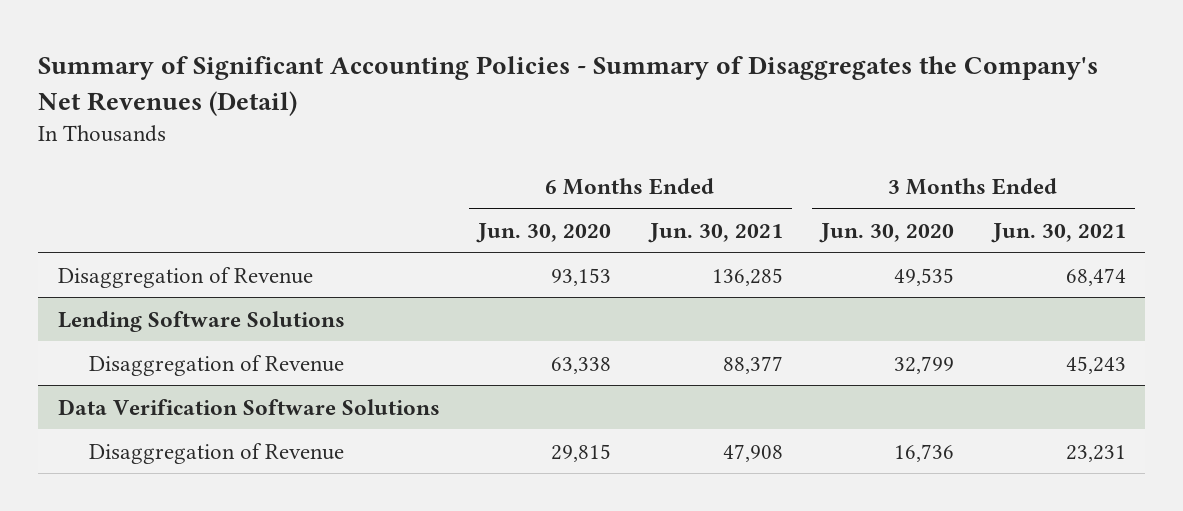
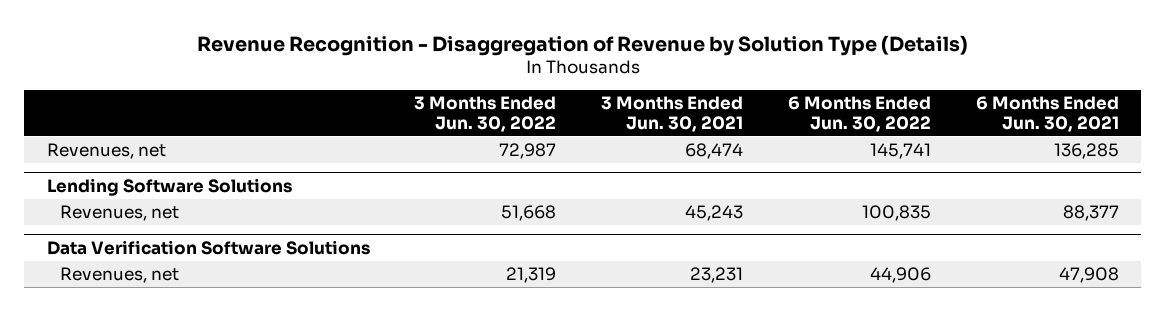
[38,56,1099,117] Summary of Significant Accounting Policies - Summary of Disaggregates the Company's Net Revenues (Detail) -> [196,34,968,56] Revenue Recognition - Disaggregation of Revenue by Solution Type (Details)
[476,222,612,243] Jun. 30, 2020 -> none
[819,222,955,243] Jun. 30, 2020 -> none
none -> [414,96,557,133] 3 Months Ended Jun. 30, 2022
none -> [787,96,931,133] 6 Months Ended Jun. 30, 2022
[57,266,313,288] Disaggregation of Revenue -> [46,143,166,160] Revenues, net
[89,354,345,376] Disaggregation of Revenue -> [60,205,180,222] Revenues, net
[89,442,345,464] Disaggregation of Revenue -> [60,267,180,284] Revenues, net

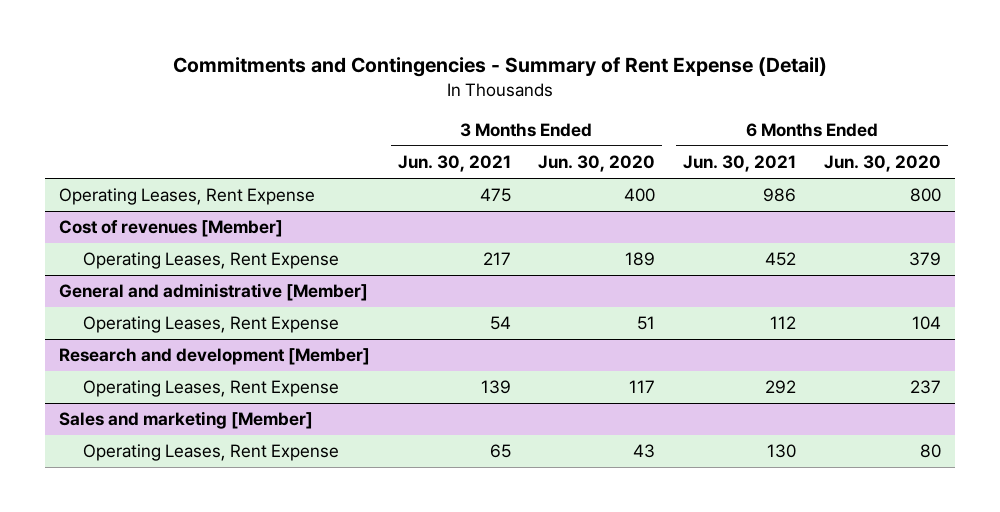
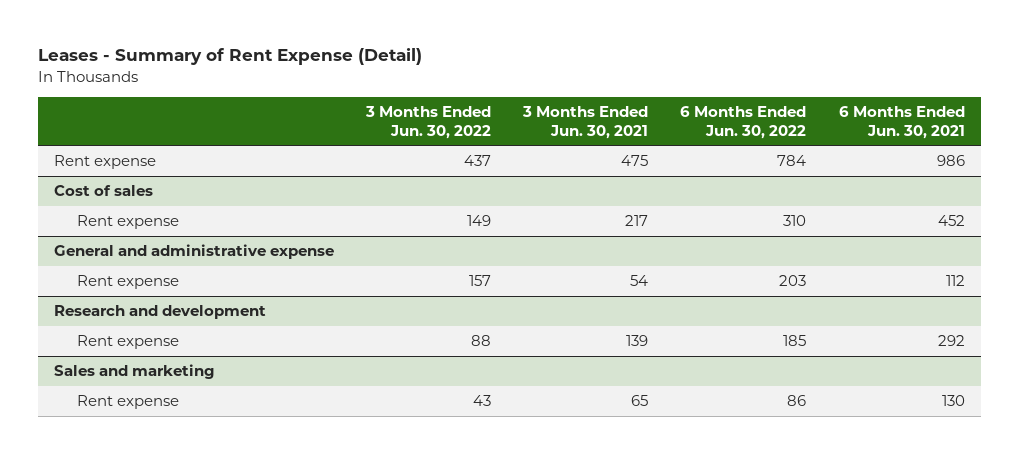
[172,57,827,78] Commitments and Contingencies - Summary of Rent Expense (Detail) -> [38,48,423,66] Leases - Summary of Rent Expense (Detail)
[538,155,656,173] Jun. 30, 2020 -> none
[824,155,942,173] Jun. 30, 2020 -> none
none -> [365,105,492,139] 3 Months Ended Jun. 30, 2022
none -> [680,105,807,139] 6 Months Ended Jun. 30, 2022
[58,188,315,206] Operating Leases, Rent Expense -> [54,155,157,170] Rent expense
[58,220,283,238] Cost of revenues [Member] -> [54,185,154,197] Cost of sales
[83,252,340,270] Operating Leases, Rent Expense -> [77,215,180,230] Rent expense
[58,283,368,302] General and administrative [Member] -> [54,244,335,260] General and administrative expense
[83,316,340,334] Operating Leases, Rent Expense -> [77,275,180,290] Rent expense
[58,348,370,366] Research and development [Member] -> [54,305,267,320] Research and development
[83,380,340,398] Operating Leases, Rent Expense -> [77,335,180,350] Rent expense
[58,411,313,430] Sales and marketing [Member] -> [54,364,216,380] Sales and marketing
[83,444,340,462] Operating Leases, Rent Expense -> [77,395,180,410] Rent expense

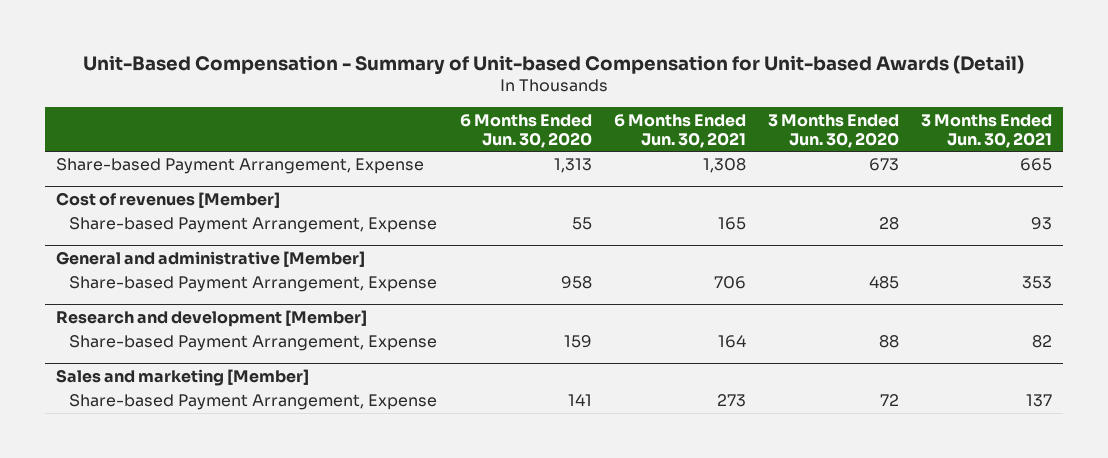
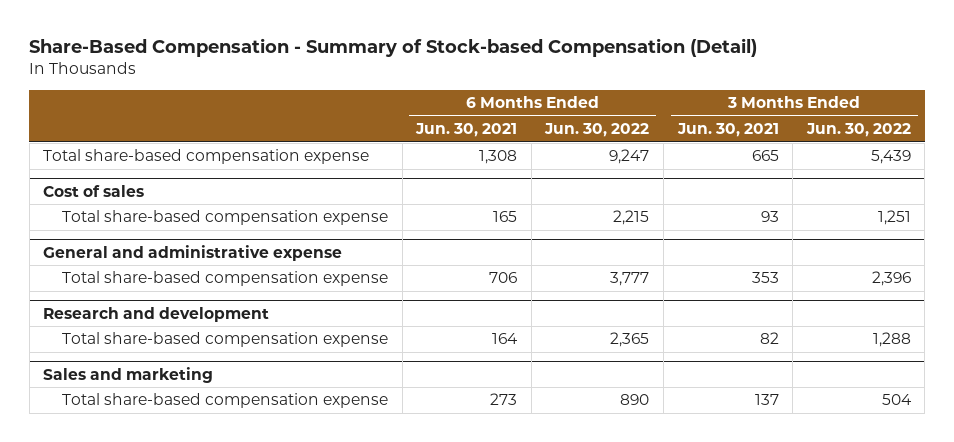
[83,54,1025,75] Unit-Based Compensation - Summary of Unit-based Compensation for Unit-based Awards (Detail) -> [29,38,758,58] Share-Based Compensation - Summary of Stock-based Compensation (Detail)
[459,113,592,148] 6 Months Ended Jun. 30, 2020 -> none
[768,113,900,148] 3 Months Ended Jun. 30, 2020 -> none
none -> [544,123,650,138] Jun. 30, 2022
none -> [805,123,911,138] Jun. 30, 2022
[55,158,424,175] Share-based Payment Arrangement, Expense -> [43,149,370,165] Total share-based compensation expense
[55,191,280,208] Cost of revenues [Member] -> [43,184,145,197] Cost of sales
[69,217,438,234] Share-based Payment Arrangement, Expense -> [62,210,389,226] Total share-based compensation expense
[55,250,365,267] General and administrative [Member] -> [43,244,343,261] General and administrative expense
[69,276,438,293] Share-based Payment Arrangement, Expense -> [62,271,389,287] Total share-based compensation expense
[55,309,367,327] Research and development [Member] -> [43,306,270,322] Research and development
[69,335,438,352] Share-based Payment Arrangement, Expense -> [62,332,389,348] Total share-based compensation expense
[55,368,309,386] Sales and marketing [Member] -> [43,366,214,383] Sales and marketing
[69,394,438,411] Share-based Payment Arrangement, Expense -> [62,393,389,409] Total share-based compensation expense

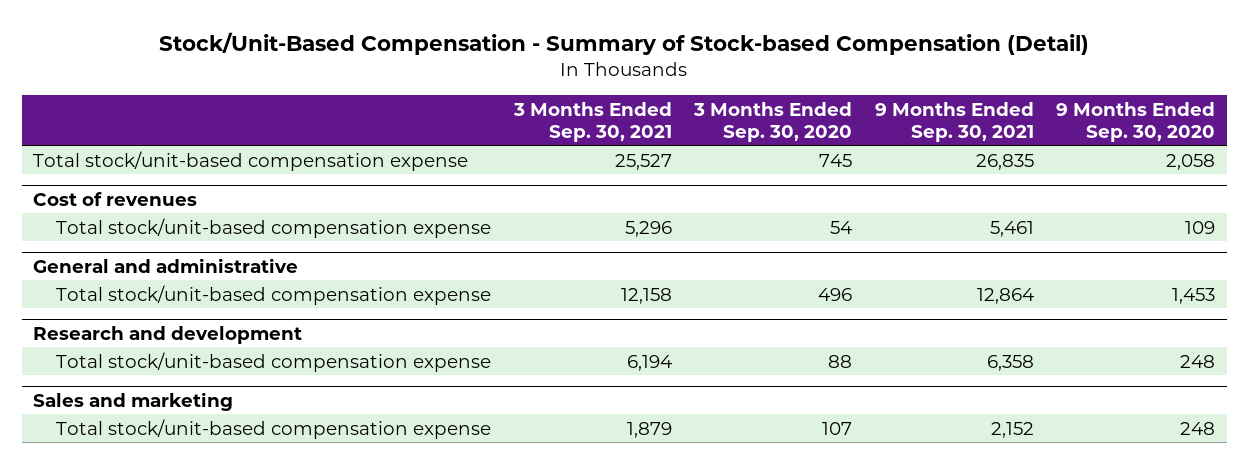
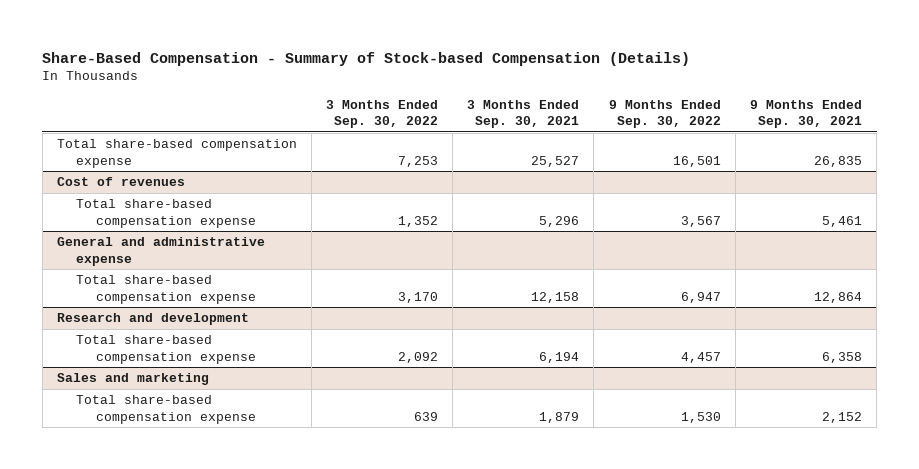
[159,31,1090,55] Stock/Unit-Based Compensation - Summary of Stock-based Compensation (Detail) -> [42,51,691,66] Share-Based Compensation - Summary of Stock-based Compensation (Details)
[693,101,853,142] 3 Months Ended Sep. 30, 2020 -> none
[1056,101,1216,142] 9 Months Ended Sep. 30, 2020 -> none
none -> [326,100,439,129] 3 Months Ended Sep. 30, 2022
none -> [608,100,721,129] 9 Months Ended Sep. 30, 2022
[33,150,469,171] Total stock/unit-based compensation expense -> [56,139,297,168] Total share-based compensation expense
[55,217,491,238] Total stock/unit-based compensation expense -> [76,199,256,228] Total share-based compensation expense
[33,257,299,273] General and administrative -> [56,237,265,266] General and administrative expense
[55,284,491,305] Total stock/unit-based compensation expense -> [76,275,256,304] Total share-based compensation expense
[55,351,491,372] Total stock/unit-based compensation expense -> [76,335,256,364] Total share-based compensation expense
[55,418,491,439] Total stock/unit-based compensation expense -> [76,395,256,424] Total share-based compensation expense

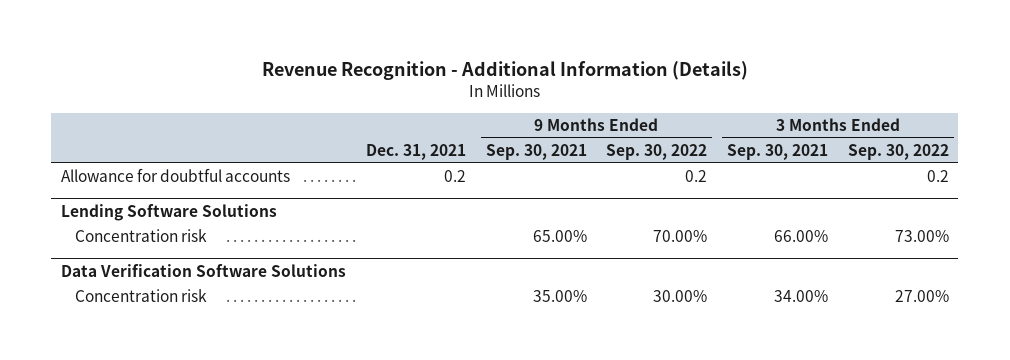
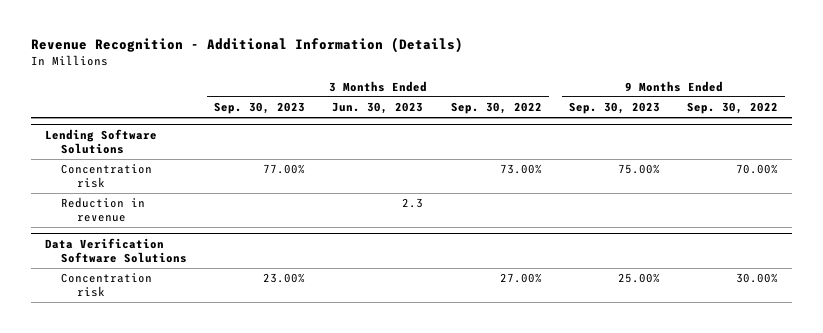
[365,143,466,160] Dec. 31, 2021 -> none
[485,143,587,160] Sep. 30, 2021 -> none
[726,143,828,160] Sep. 30, 2021 -> none
none -> [214,102,306,115] Sep. 30, 2023
none -> [332,102,424,115] Jun. 30, 2023
none -> [569,102,661,115] Sep. 30, 2023
[61,168,291,183] Allowance for doubtful accounts -> none
none -> [60,197,145,223] Reduction in revenue

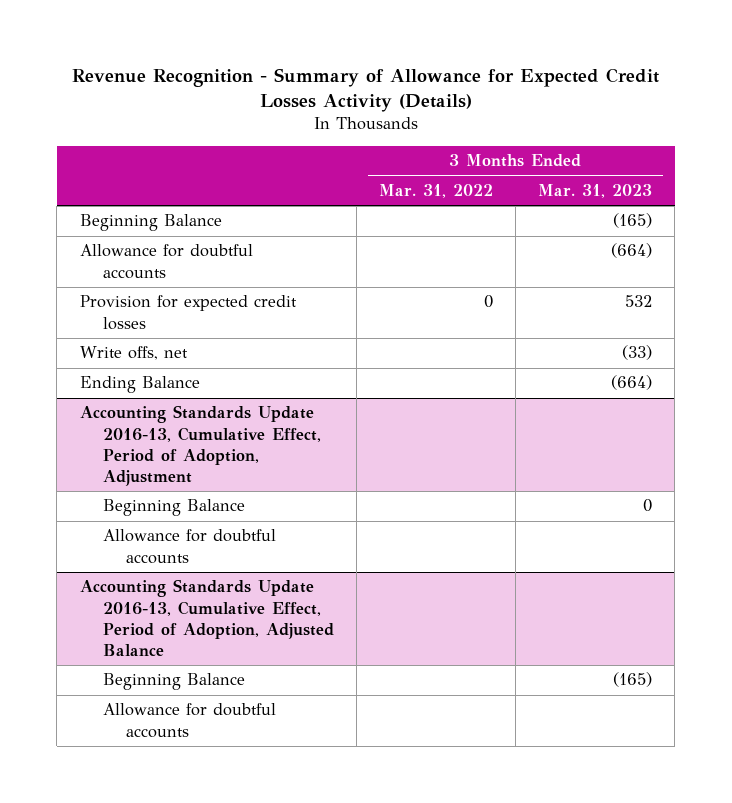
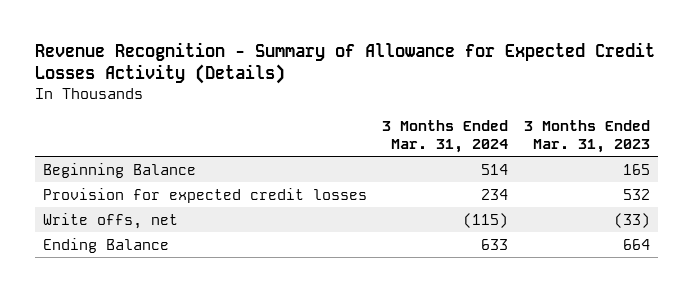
[378,183,493,198] Mar. 31, 2022 -> none
none -> [382,119,509,153] 3 Months Ended Mar. 31, 2024
[79,244,253,279] Allowance for doubtful accounts -> none
[613,213,653,229] (165) -> [622,163,650,175] 165
[79,405,321,486] Accounting Standards Update 2016-13, Cumulative Effect, Period of Adoption, Adjustment -> none
[102,499,245,517] Beginning Balance -> none
[102,529,276,564] Allowance for doubtful accounts -> none
[79,579,334,656] Accounting Standards Update 2016-13, Cumulative Effect, Period of Adoption, Adjusted Balance -> none
[102,673,245,691] Beginning Balance -> none
[102,703,276,738] Allowance for doubtful accounts -> none
[611,375,653,391] (664) -> [622,238,650,250] 664

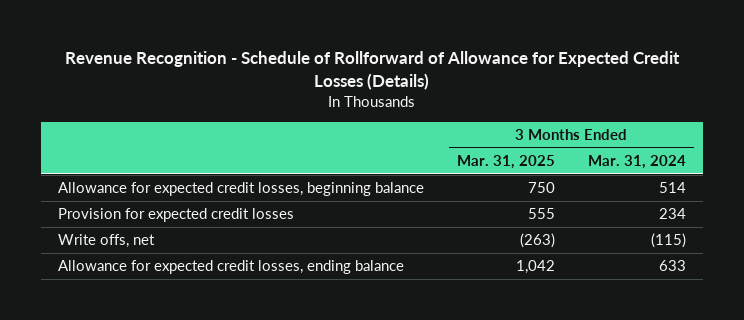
[34,42,655,85] Revenue Recognition - Summary of Allowance for Expected Credit Losses Activity (Details) -> [64,51,680,91] Revenue Recognition - Schedule of Rollforward of Allowance for Expected Credit Losses (Details)
[523,119,650,153] 3 Months Ended Mar. 31, 2023 -> none
none -> [456,154,555,169] Mar. 31, 2025
[42,162,196,178] Beginning Balance -> [57,182,424,197] Allowance for expected credit losses, beginning balance
[42,237,169,253] Ending Balance -> [57,260,404,275] Allowance for expected credit losses, ending balance

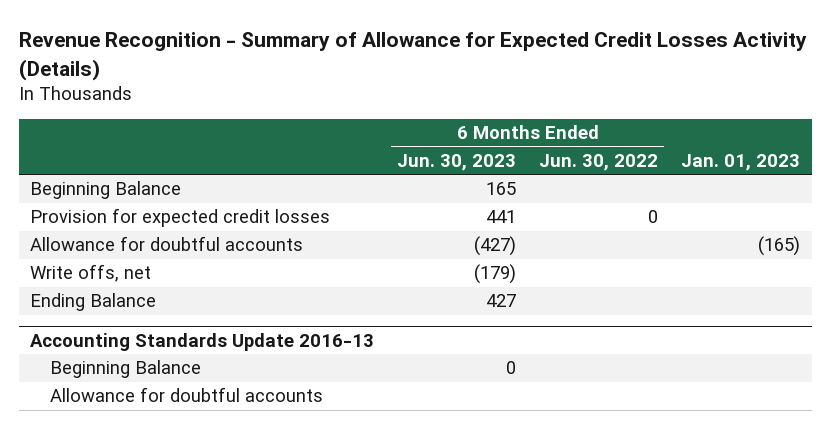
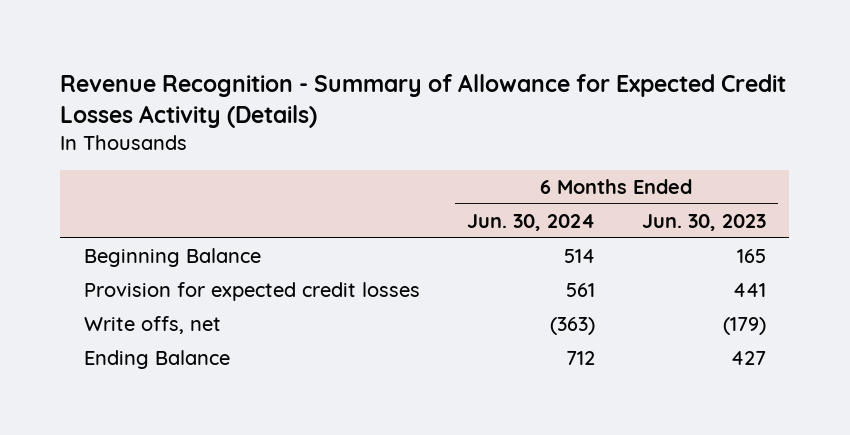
[539,153,659,171] Jun. 30, 2022 -> none
[681,153,801,171] Jan. 01, 2023 -> none
none -> [466,214,595,232] Jun. 30, 2024
[30,236,304,252] Allowance for doubtful accounts -> none
[30,332,375,351] Accounting Standards Update 2016-13 -> none
[50,360,202,379] Beginning Balance -> none
[50,387,324,403] Allowance for doubtful accounts -> none

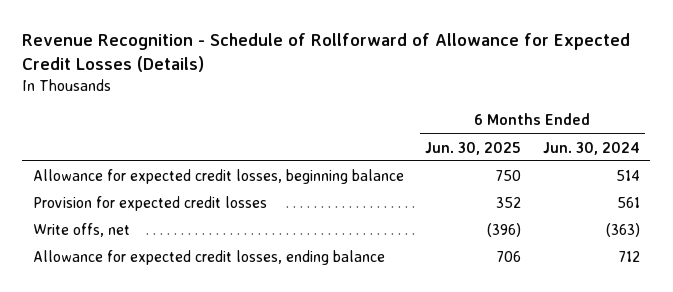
[60,73,787,128] Revenue Recognition - Summary of Allowance for Expected Credit Losses Activity (Details) -> [22,33,631,73] Revenue Recognition - Schedule of Rollforward of Allowance for Expected Credit Losses (Details)
[641,214,766,232] Jun. 30, 2023 -> none
none -> [425,141,522,155] Jun. 30, 2025
[83,248,261,268] Beginning Balance -> [32,168,404,184] Allowance for expected credit losses, beginning balance
[83,350,230,370] Ending Balance -> [32,249,385,265] Allowance for expected credit losses, ending balance

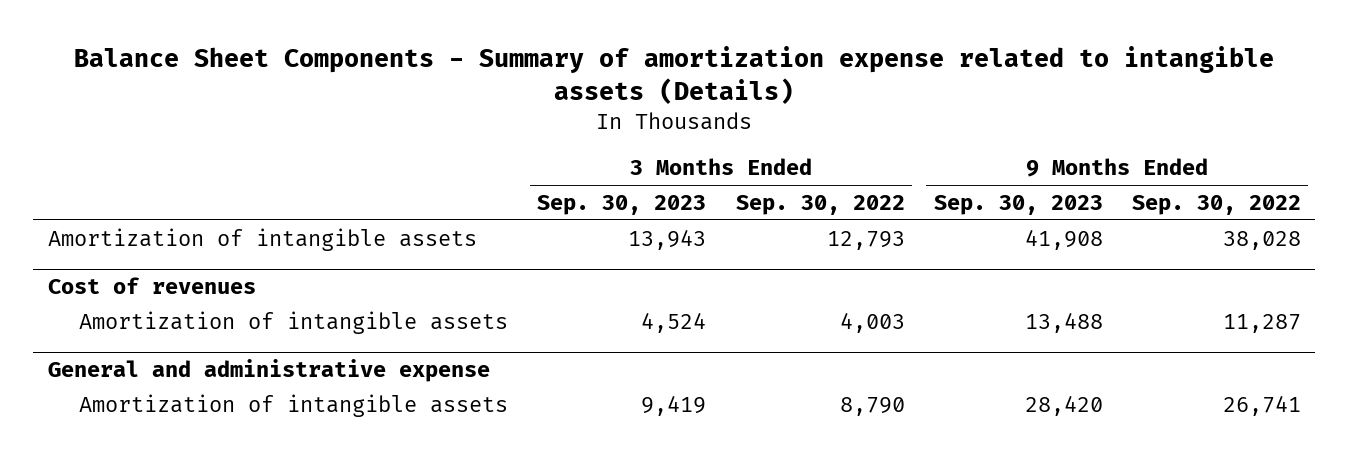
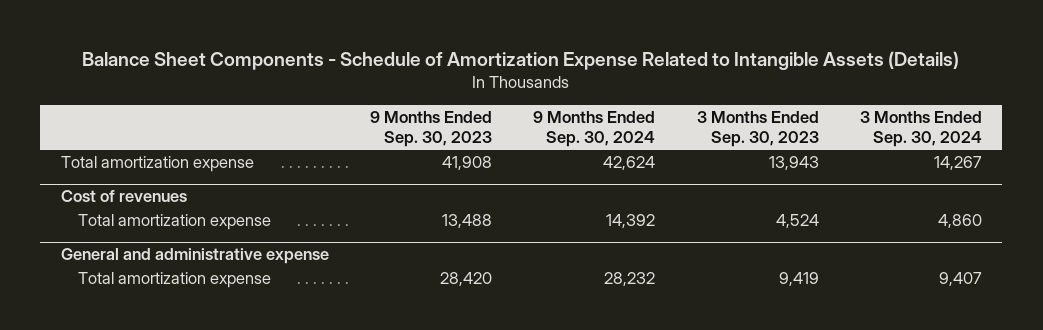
[74,45,1275,104] Balance Sheet Components - Summary of amortization expense related to intangible assets (Details) -> [82,50,960,70] Balance Sheet Components - Schedule of Amortization Expense Related to Intangible Assets (Details)
[735,194,905,215] Sep. 30, 2022 -> none
[1131,194,1301,215] Sep. 30, 2022 -> none
none -> [533,111,656,148] 9 Months Ended Sep. 30, 2024
none -> [859,111,982,148] 3 Months Ended Sep. 30, 2024
[47,227,477,251] Amortization of intangible assets -> [60,156,254,173] Total amortization expense
[79,310,509,334] Amortization of intangible assets -> [77,214,271,231] Total amortization expense
[79,393,509,417] Amortization of intangible assets -> [77,272,271,289] Total amortization expense

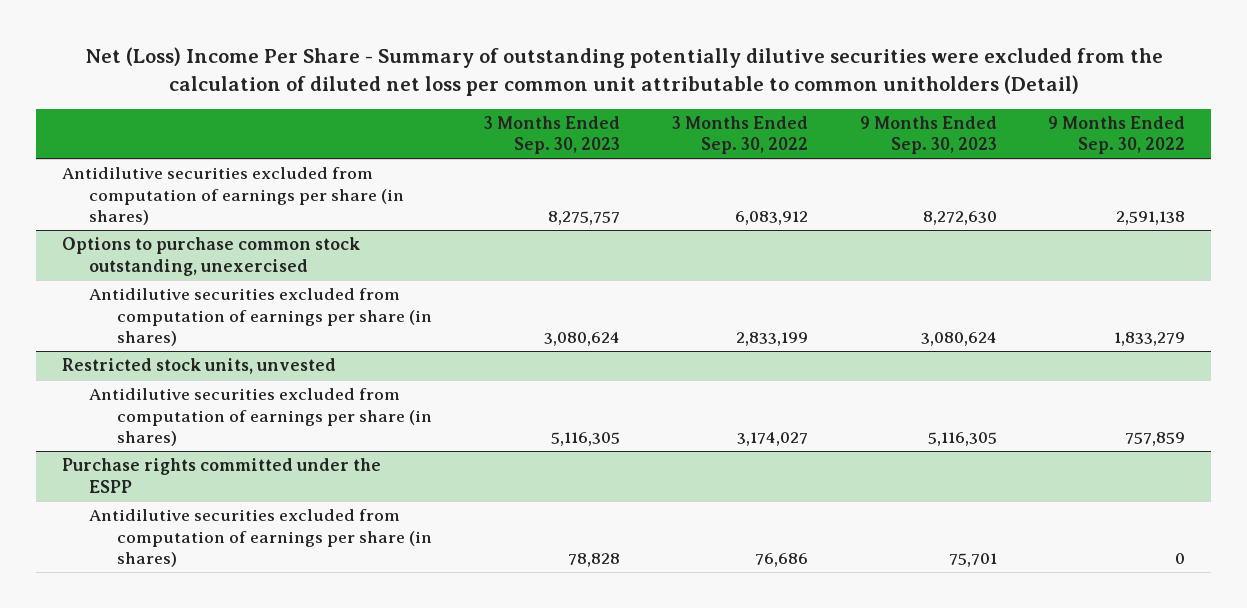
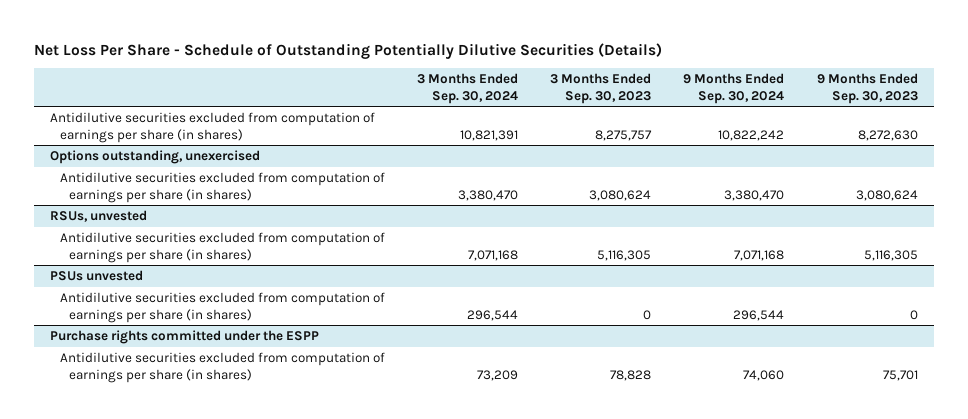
[84,47,1163,96] Net (Loss) Income Per Share - Summary of outstanding potentially dilutive securities were excluded from the calculation of diluted net loss per common unit attributable to common unitholders (Detail) -> [33,42,662,59] Net Loss Per Share - Schedule of Outstanding Potentially Dilutive Securities (Details)
[671,115,808,155] 3 Months Ended Sep. 30, 2022 -> none
[1048,115,1186,155] 9 Months Ended Sep. 30, 2022 -> none
none -> [416,73,518,104] 3 Months Ended Sep. 30, 2024
none -> [683,73,785,104] 9 Months Ended Sep. 30, 2024
[61,237,360,276] Options to purchase common stock outstanding, unexercised -> [49,150,260,165] Options outstanding, unexercised
[61,358,336,375] Restricted stock units, unvested -> [49,210,147,223] RSUs, unvested
none -> [49,270,143,282] PSUs unvested
none -> [59,292,385,323] Antidilutive securities excluded from computation of earnings per share (in shares)

